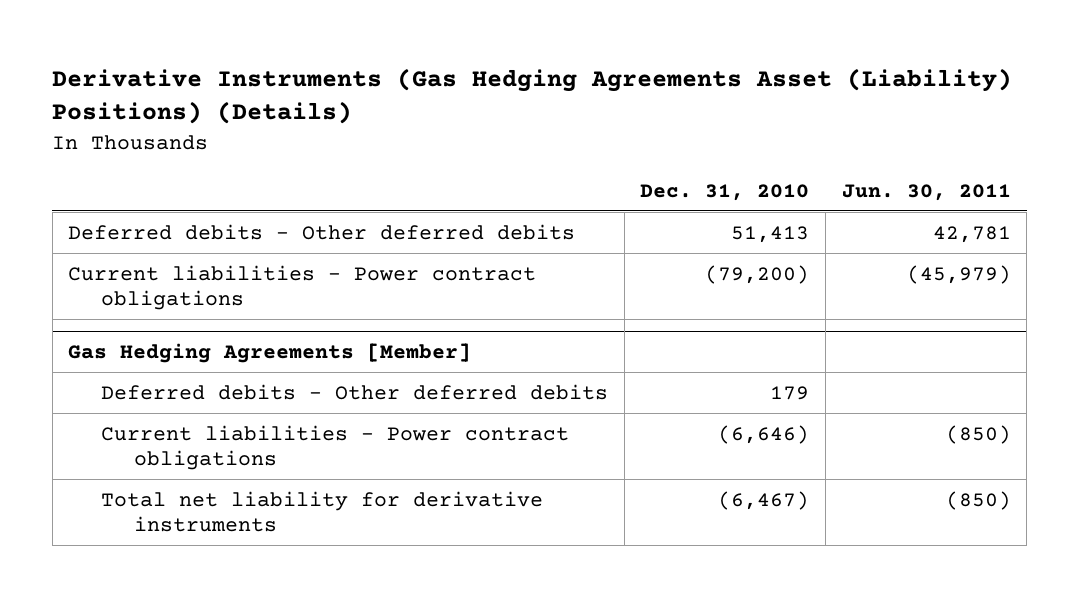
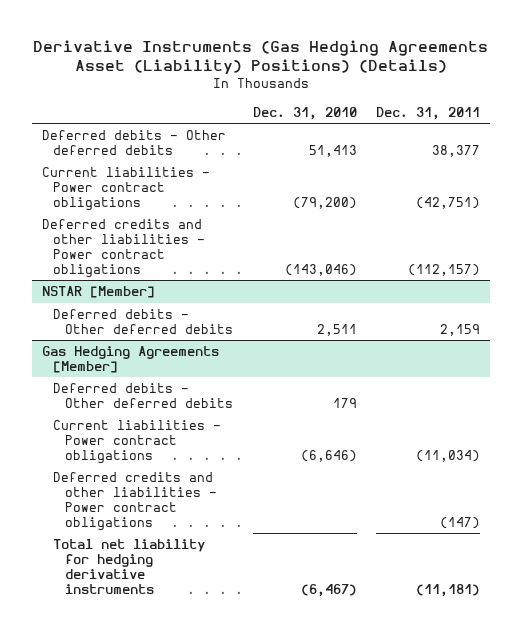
[841,183,1011,201] Jun. 30, 2011 -> none
none -> [376,106,481,120] Dec. 31, 2011
none -> [42,219,206,278] Deferred credits and other liabilities - Power contract obligations
none -> [42,286,156,299] NSTAR [Member]
none -> [53,309,233,334] Deferred debits - Other deferred debits
none -> [53,472,217,531] Deferred credits and other liabilities - Power contract obligations
[100,490,543,532] Total net liability for derivative instruments -> [53,539,206,594] Total net liability for hedging derivative instruments

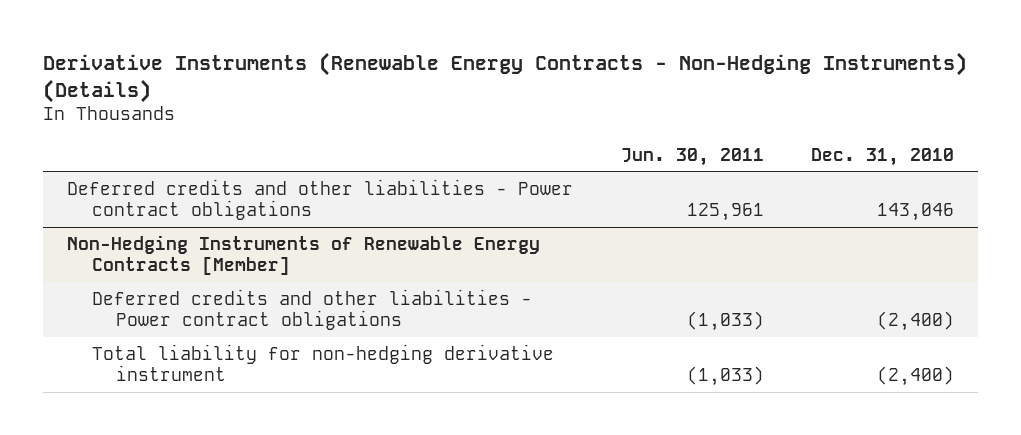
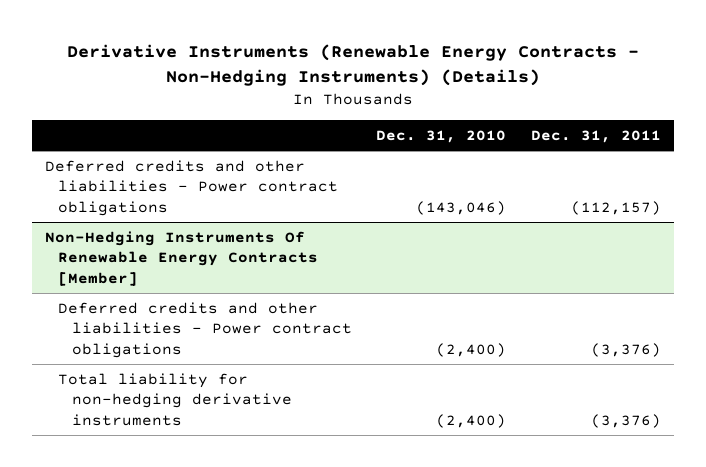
[620,147,764,166] Jun. 30, 2011 -> none
none -> [531,129,662,143] Dec. 31, 2011
[877,203,955,222] 143,046 -> [416,200,507,215] (143,046)
[66,235,540,276] Non-Hedging Instruments of Renewable Energy Contracts [Member] -> [44,231,319,286] Non-Hedging Instruments Of Renewable Energy Contracts [Member]
[91,344,554,382] Total liability for non-hedging derivative instrument -> [58,373,292,426] Total liability for non-hedging derivative instruments

